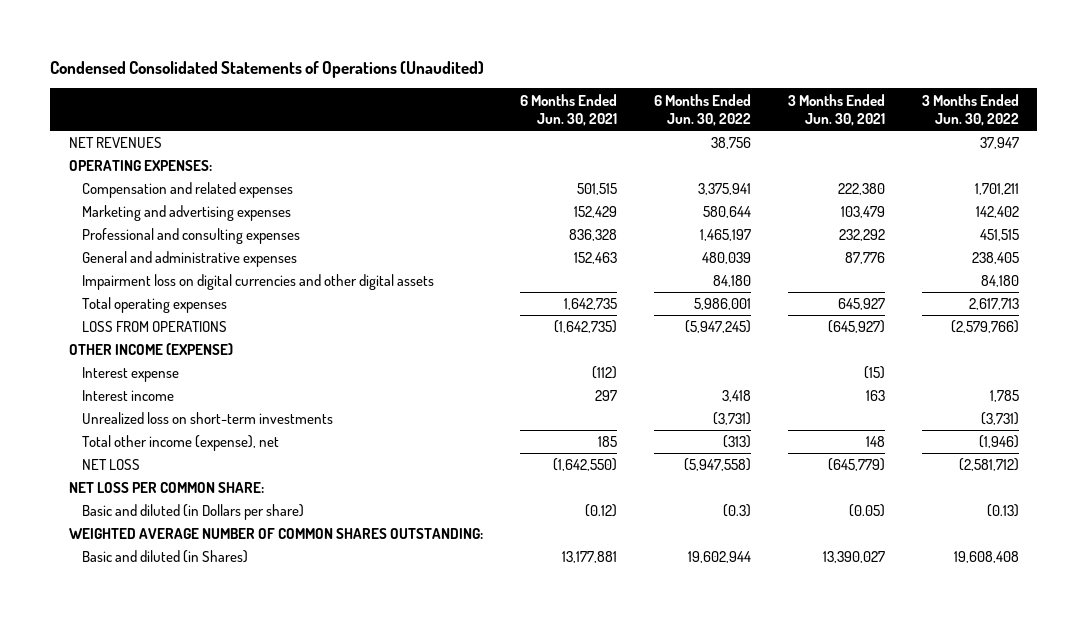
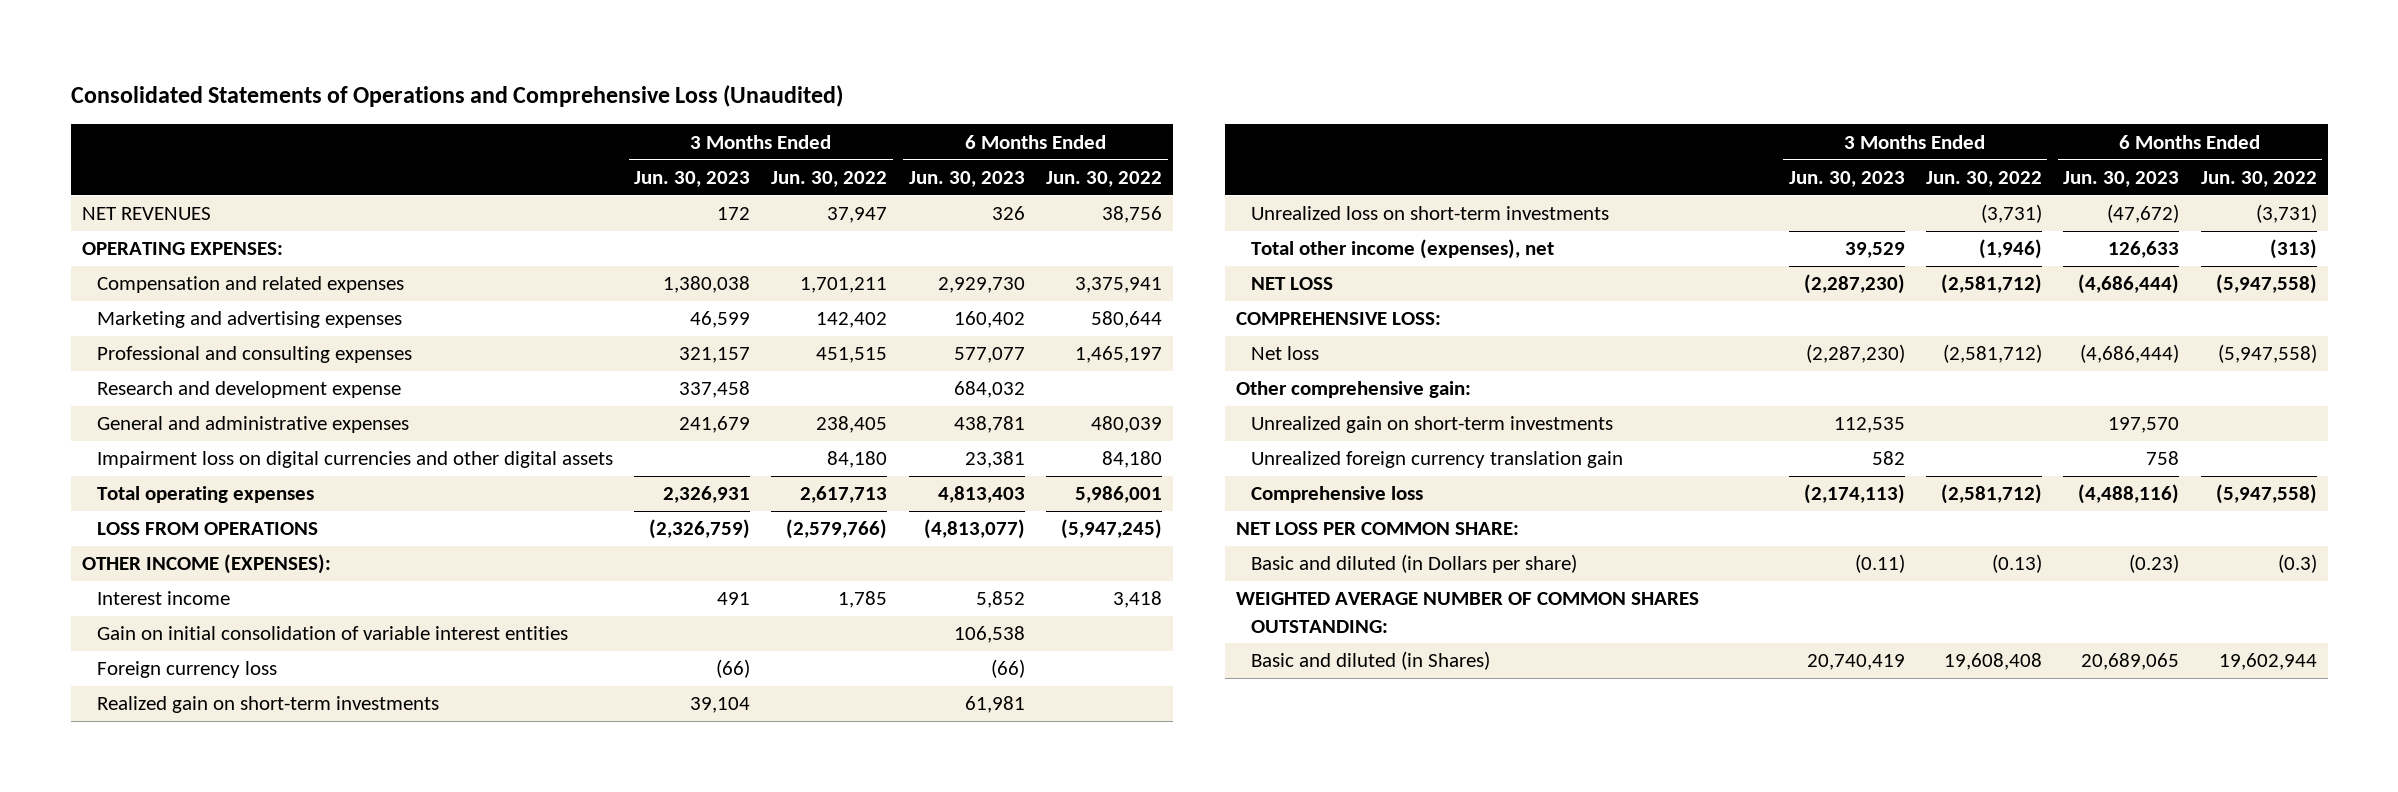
[50,60,485,78] Condensed Consolidated Statements of Operations (Unaudited) -> [70,85,843,108] Consolidated Statements of Operations and Comprehensive Loss (Unaudited)
[519,93,617,127] 6 Months Ended Jun. 30, 2021 -> none
[787,93,885,127] 3 Months Ended Jun. 30, 2021 -> none
none -> [634,171,751,188] Jun. 30, 2023
none -> [908,171,1025,188] Jun. 30, 2023
none -> [96,381,401,399] Research and development expense
[82,367,180,383] Interest expense -> none
[68,343,233,356] OTHER INCOME (EXPENSE) -> [81,554,331,575] OTHER INCOME (EXPENSES):
none -> [96,626,568,641] Gain on initial consolidation of variable interest entities
none -> [96,661,277,679] Foreign currency loss
none -> [96,696,439,714] Realized gain on short-term investments
[82,435,280,452] Total other income (expense), net -> [1251,239,1555,260] Total other income (expenses), net
none -> [1236,312,1442,326] COMPREHENSIVE LOSS:
none -> [1251,346,1320,361] Net loss
none -> [1236,381,1472,399] Other comprehensive gain:
none -> [1251,416,1614,434] Unrealized gain on short-term investments
none -> [1251,451,1624,469] Unrealized foreign currency translation gain
none -> [1251,486,1424,504] Comprehensive loss

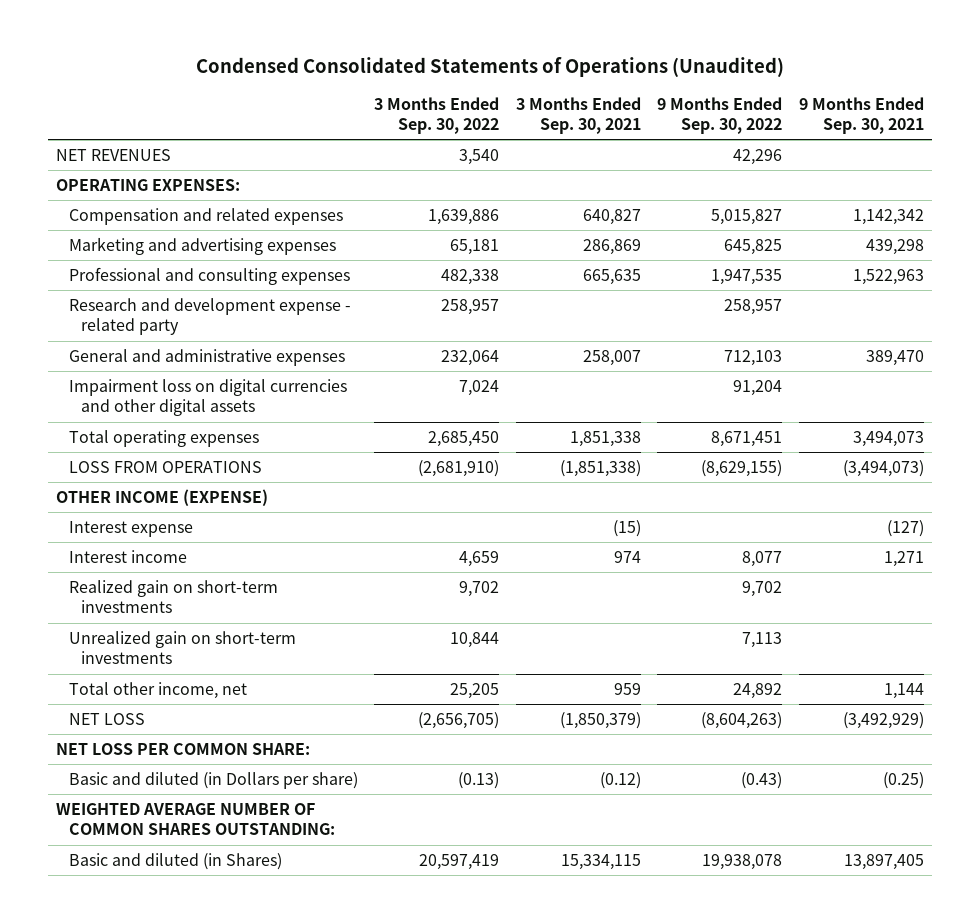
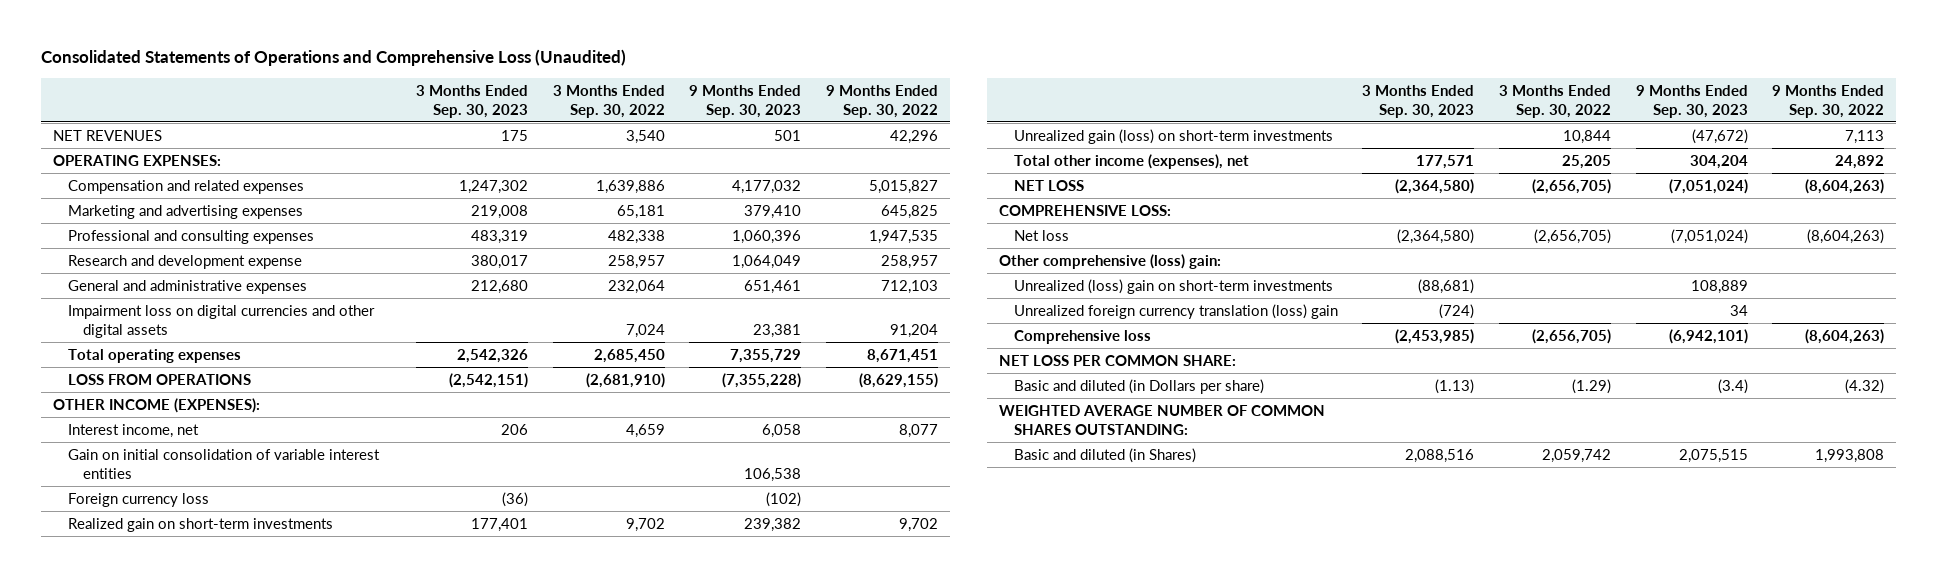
[195,56,784,77] Condensed Consolidated Statements of Operations (Unaudited) -> [40,49,626,67] Consolidated Statements of Operations and Comprehensive Loss (Unaudited)
[515,96,641,135] 3 Months Ended Sep. 30, 2021 -> none
[798,96,924,135] 9 Months Ended Sep. 30, 2021 -> none
none -> [416,84,529,118] 3 Months Ended Sep. 30, 2023
none -> [689,84,802,118] 9 Months Ended Sep. 30, 2023
[68,297,351,336] Research and development expense - related party -> [67,254,302,269] Research and development expense
[68,520,193,537] Interest expense -> none
[56,488,269,506] OTHER INCOME (EXPENSE) -> [52,397,260,413] OTHER INCOME (EXPENSES):
[68,549,187,563] Interest income -> [67,423,199,438] Interest income, net
none -> [67,448,380,479] Gain on initial consolidation of variable interest entities
none -> [67,492,209,507] Foreign currency loss
[68,630,296,665] Unrealized gain on short-term investments -> [1013,128,1333,144] Unrealized gain (loss) on short-term investments
[68,681,247,699] Total other income, net -> [1013,153,1249,169] Total other income (expenses), net
none -> [999,204,1172,216] COMPREHENSIVE LOSS:
none -> [1013,229,1069,241] Net loss
none -> [999,253,1222,269] Other comprehensive (loss) gain:
none -> [1013,278,1333,294] Unrealized (loss) gain on short-term investments
none -> [1013,303,1338,319] Unrealized foreign currency translation (loss) gain
none -> [1013,329,1151,344] Comprehensive loss
[458,771,500,789] (0.13) -> [1572,378,1612,394] (1.29)
[741,771,783,789] (0.43) -> [1845,378,1885,394] (4.32)
[419,853,500,870] 20,597,419 -> [1542,448,1612,463] 2,059,742
[702,853,783,870] 19,938,078 -> [1815,448,1885,463] 1,993,808

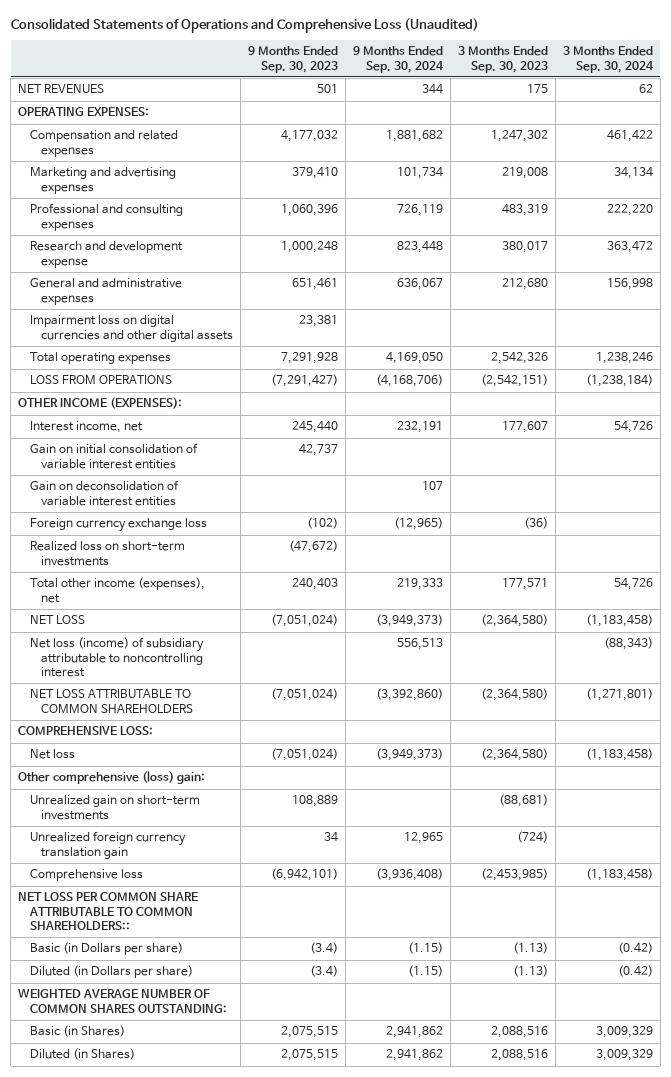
[552,84,665,118] 3 Months Ended Sep. 30, 2022 -> none
[825,84,938,118] 9 Months Ended Sep. 30, 2022 -> none
none -> [352,46,444,73] 9 Months Ended Sep. 30, 2024
none -> [562,46,654,73] 3 Months Ended Sep. 30, 2024
[732,254,802,269] 1,064,049 -> [280,241,338,254] 1,000,248
[730,348,802,363] 7,355,729 -> [280,352,338,365] 7,291,928
[722,372,802,388] (7,355,228) -> [270,374,338,388] (7,291,427)
[67,517,333,532] Realized gain on short-term investments -> none
[501,423,529,435] 206 -> [501,421,548,434] 177,607
[762,423,802,438] 6,058 -> [291,421,338,434] 245,440
[744,467,802,482] 106,538 -> [298,444,338,457] 42,737
none -> [29,480,179,506] Gain on deconsolidation of variable interest entities
[67,492,209,507] Foreign currency loss -> [29,518,207,533] Foreign currency exchange loss
[1013,128,1333,144] Unrealized gain (loss) on short-term investments -> [29,541,185,566] Realized loss on short-term investments
[1689,154,1748,169] 304,204 -> [291,578,338,591] 240,403
none -> [29,637,204,677] Net loss (income) of subsidiary attributable to noncontrolling interest
none -> [29,689,193,713] NET LOSS ATTRIBUTABLE TO COMMON SHAREHOLDERS
[1013,278,1333,294] Unrealized (loss) gain on short-term investments -> [29,795,200,820] Unrealized gain on short-term investments
[1013,303,1338,319] Unrealized foreign currency translation (loss) gain -> [29,831,186,859] Unrealized foreign currency translation gain
[999,354,1237,366] NET LOSS PER COMMON SHARE: -> [18,892,199,931] NET LOSS PER COMMON SHARE ATTRIBUTABLE TO COMMON SHAREHOLDERS::
[1013,378,1264,394] Basic and diluted (in Dollars per share) -> [29,942,183,956] Basic (in Dollars per share)
none -> [29,965,193,979] Diluted (in Dollars per share)
[1013,447,1196,463] Basic and diluted (in Shares) -> [29,1025,125,1038] Basic (in Shares)
none -> [29,1048,135,1061] Diluted (in Shares)

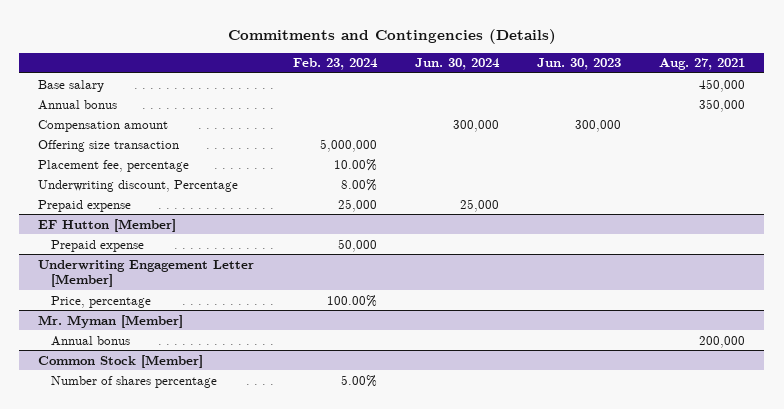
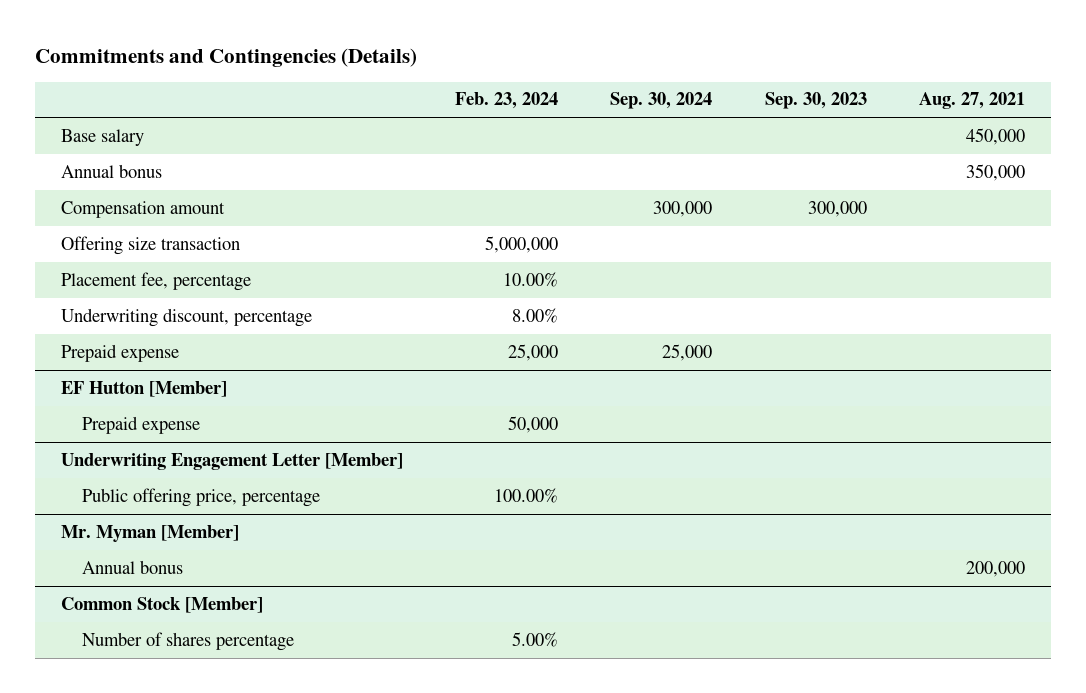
[414,58,500,71] Jun. 30, 2024 -> none
[536,58,621,71] Jun. 30, 2023 -> none
none -> [610,92,713,110] Sep. 30, 2024
none -> [764,92,867,110] Sep. 30, 2023
[38,179,239,192] Underwriting discount, Percentage -> [60,307,312,327] Underwriting discount, percentage
[51,295,152,308] Price, percentage -> [81,487,320,507] Public offering price, percentage

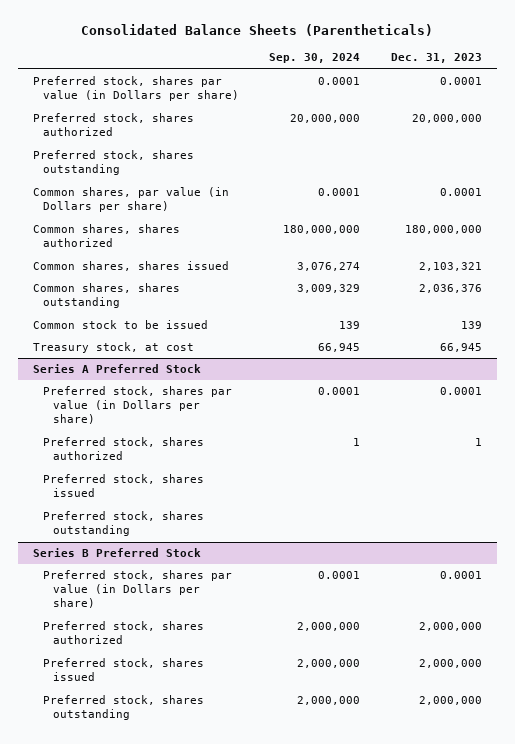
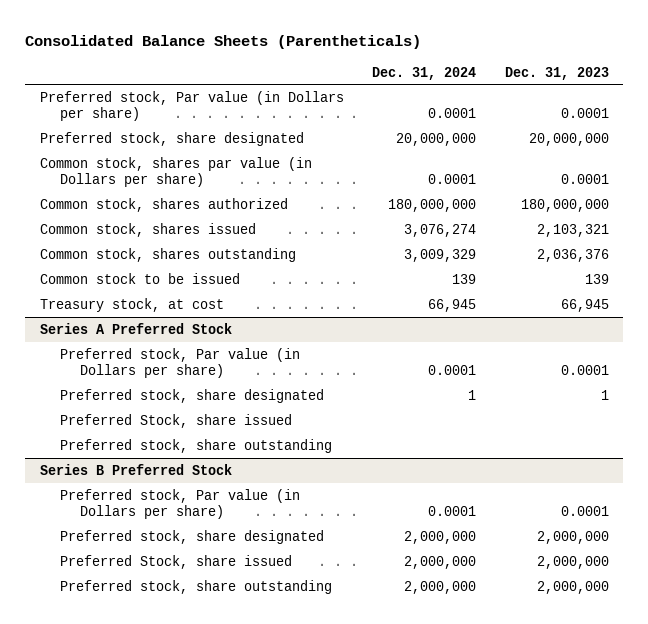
[269,53,361,64] Sep. 30, 2024 -> none
none -> [372,66,477,80] Dec. 31, 2024
[33,150,195,176] Preferred stock, shares outstanding -> none
[33,76,239,102] Preferred stock, shares par value (in Dollars per share) -> [39,90,344,122] Preferred stock, Par value (in Dollars per share)
[33,113,195,137] Preferred stock, shares authorized -> [39,131,304,146] Preferred stock, share designated
[33,187,230,213] Common shares, par value (in Dollars per share) -> [39,156,312,188] Common stock, shares par value (in Dollars per share)
[33,224,181,248] Common shares, shares authorized -> [39,197,288,212] Common stock, shares authorized
[33,261,230,272] Common shares, shares issued -> [39,222,256,237] Common stock, shares issued
[33,283,181,309] Common shares, shares outstanding -> [39,247,296,262] Common stock, shares outstanding
[42,386,232,425] Preferred stock, shares par value (in Dollars per share) -> [59,347,300,379] Preferred stock, Par value (in Dollars per share)
[42,437,204,461] Preferred stock, shares authorized -> [59,388,324,403] Preferred stock, share designated
[42,474,204,498] Preferred stock, shares issued -> [59,413,292,428] Preferred Stock, share issued
[42,511,204,537] Preferred stock, shares outstanding -> [59,438,332,453] Preferred stock, share outstanding
[42,570,232,609] Preferred stock, shares par value (in Dollars per share) -> [59,488,300,520] Preferred stock, Par value (in Dollars per share)
[42,621,204,645] Preferred stock, shares authorized -> [59,529,324,544] Preferred stock, share designated
[42,658,204,682] Preferred stock, shares issued -> [59,554,292,569] Preferred Stock, share issued
[42,695,204,721] Preferred stock, shares outstanding -> [59,579,332,594] Preferred stock, share outstanding

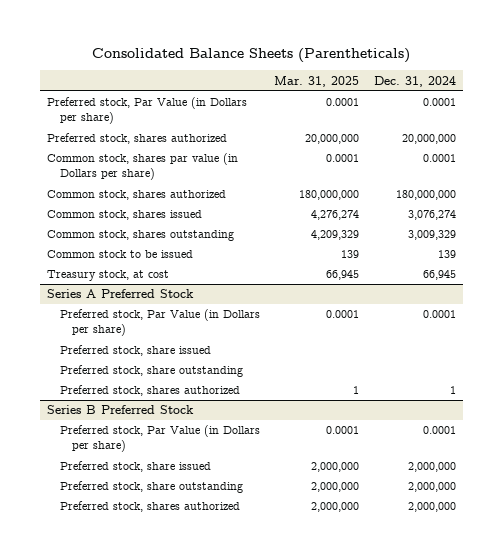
[504,66,609,80] Dec. 31, 2023 -> none
none -> [274,75,360,87] Mar. 31, 2025
[39,90,344,122] Preferred stock, Par value (in Dollars per share) -> [47,97,248,125] Preferred stock, Par Value (in Dollars per share)
[39,131,304,146] Preferred stock, share designated -> [47,133,228,145] Preferred stock, shares authorized
[59,388,324,403] Preferred stock, share designated -> none
[59,347,300,379] Preferred stock, Par value (in Dollars per share) -> [59,309,260,337] Preferred stock, Par Value (in Dollars per share)
[59,413,292,428] Preferred Stock, share issued -> [59,345,211,357] Preferred stock, share issued
none -> [59,385,240,397] Preferred stock, shares authorized
[59,529,324,544] Preferred stock, share designated -> none
[59,488,300,520] Preferred stock, Par value (in Dollars per share) -> [59,425,260,453] Preferred stock, Par Value (in Dollars per share)
[59,554,292,569] Preferred Stock, share issued -> [59,461,211,473] Preferred stock, share issued
none -> [59,501,240,513] Preferred stock, shares authorized

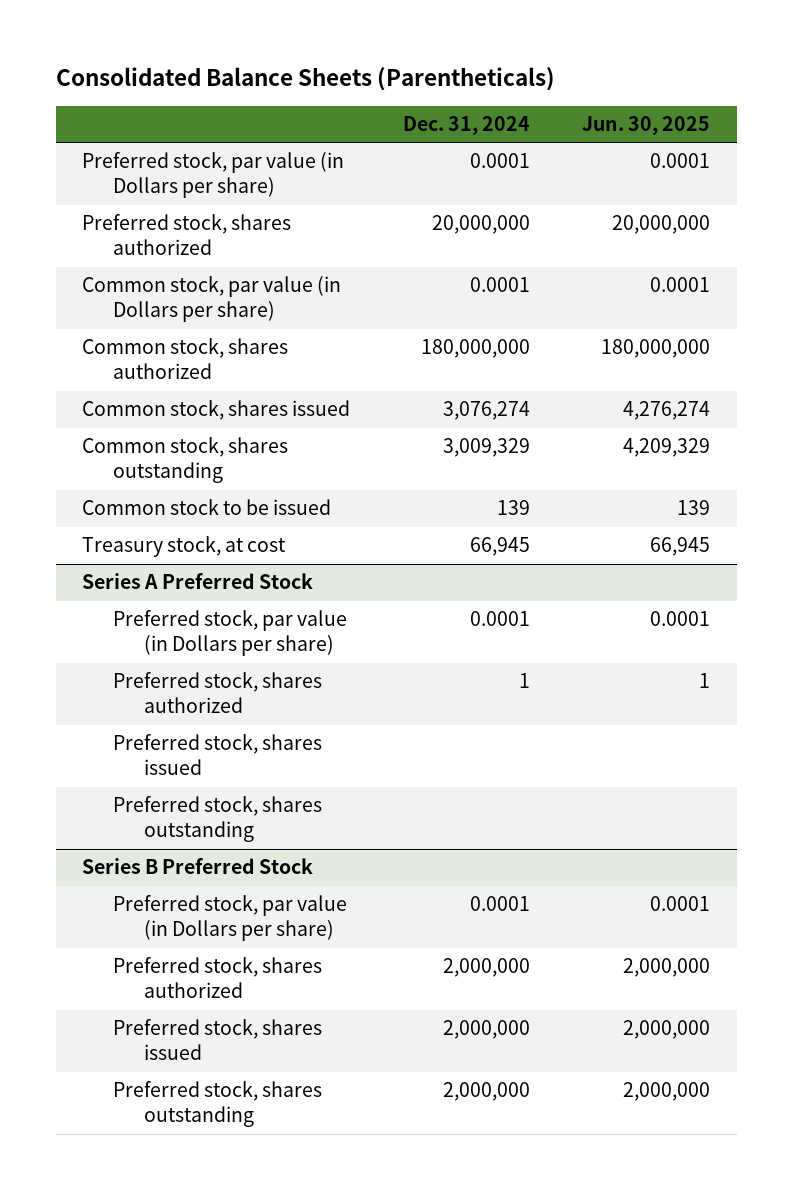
[274,75,360,87] Mar. 31, 2025 -> none
none -> [582,116,711,136] Jun. 30, 2025
[47,97,248,125] Preferred stock, Par Value (in Dollars per share) -> [82,152,345,199] Preferred stock, par value (in Dollars per share)
[47,153,239,181] Common stock, shares par value (in Dollars per share) -> [82,276,342,323] Common stock, par value (in Dollars per share)
[59,345,211,357] Preferred stock, share issued -> none
[59,365,243,378] Preferred stock, share outstanding -> none
[59,309,260,337] Preferred stock, Par Value (in Dollars per share) -> [113,610,348,657] Preferred stock, par value (in Dollars per share)
none -> [113,734,323,776] Preferred stock, shares issued
none -> [113,796,323,843] Preferred stock, shares outstanding
[59,461,211,473] Preferred stock, share issued -> none
[59,481,243,494] Preferred stock, share outstanding -> none
[59,425,260,453] Preferred stock, Par Value (in Dollars per share) -> [113,895,348,942] Preferred stock, par value (in Dollars per share)
none -> [113,1019,323,1061] Preferred stock, shares issued
none -> [113,1081,323,1128] Preferred stock, shares outstanding

